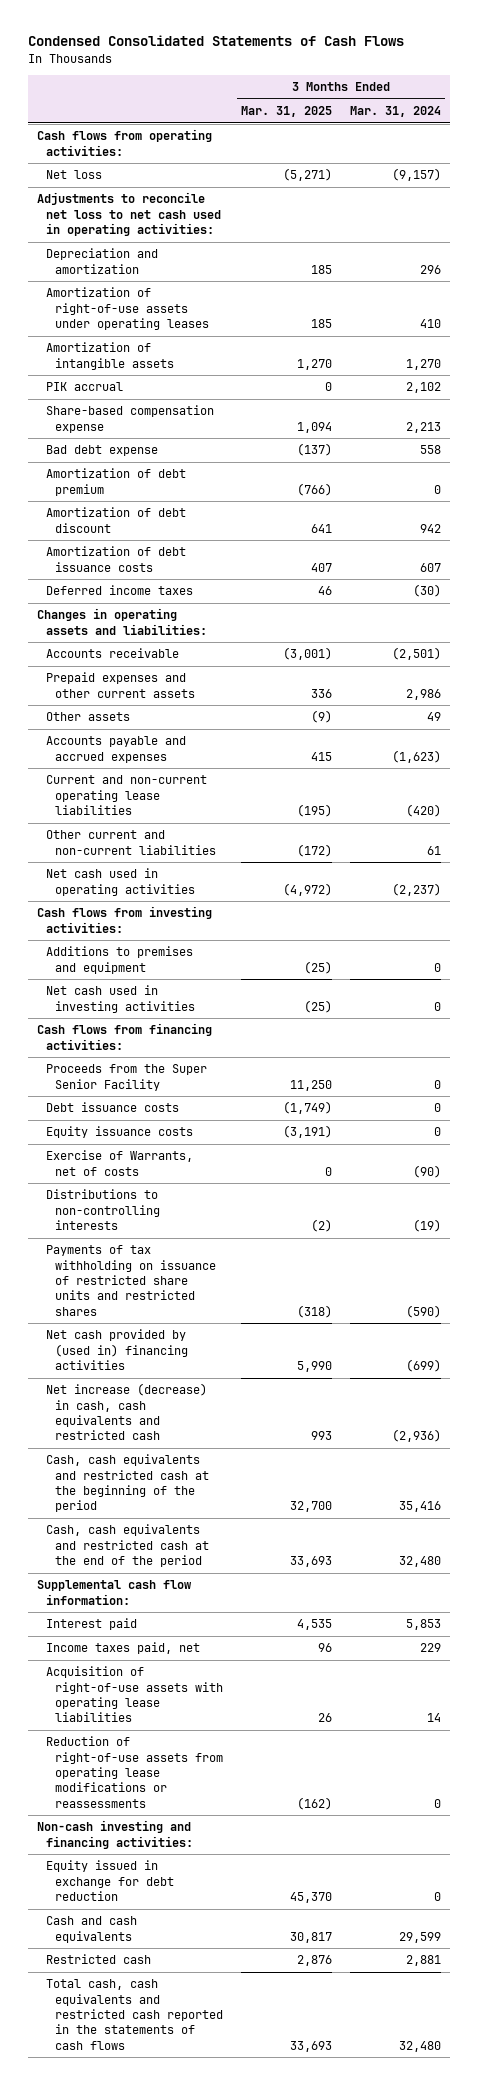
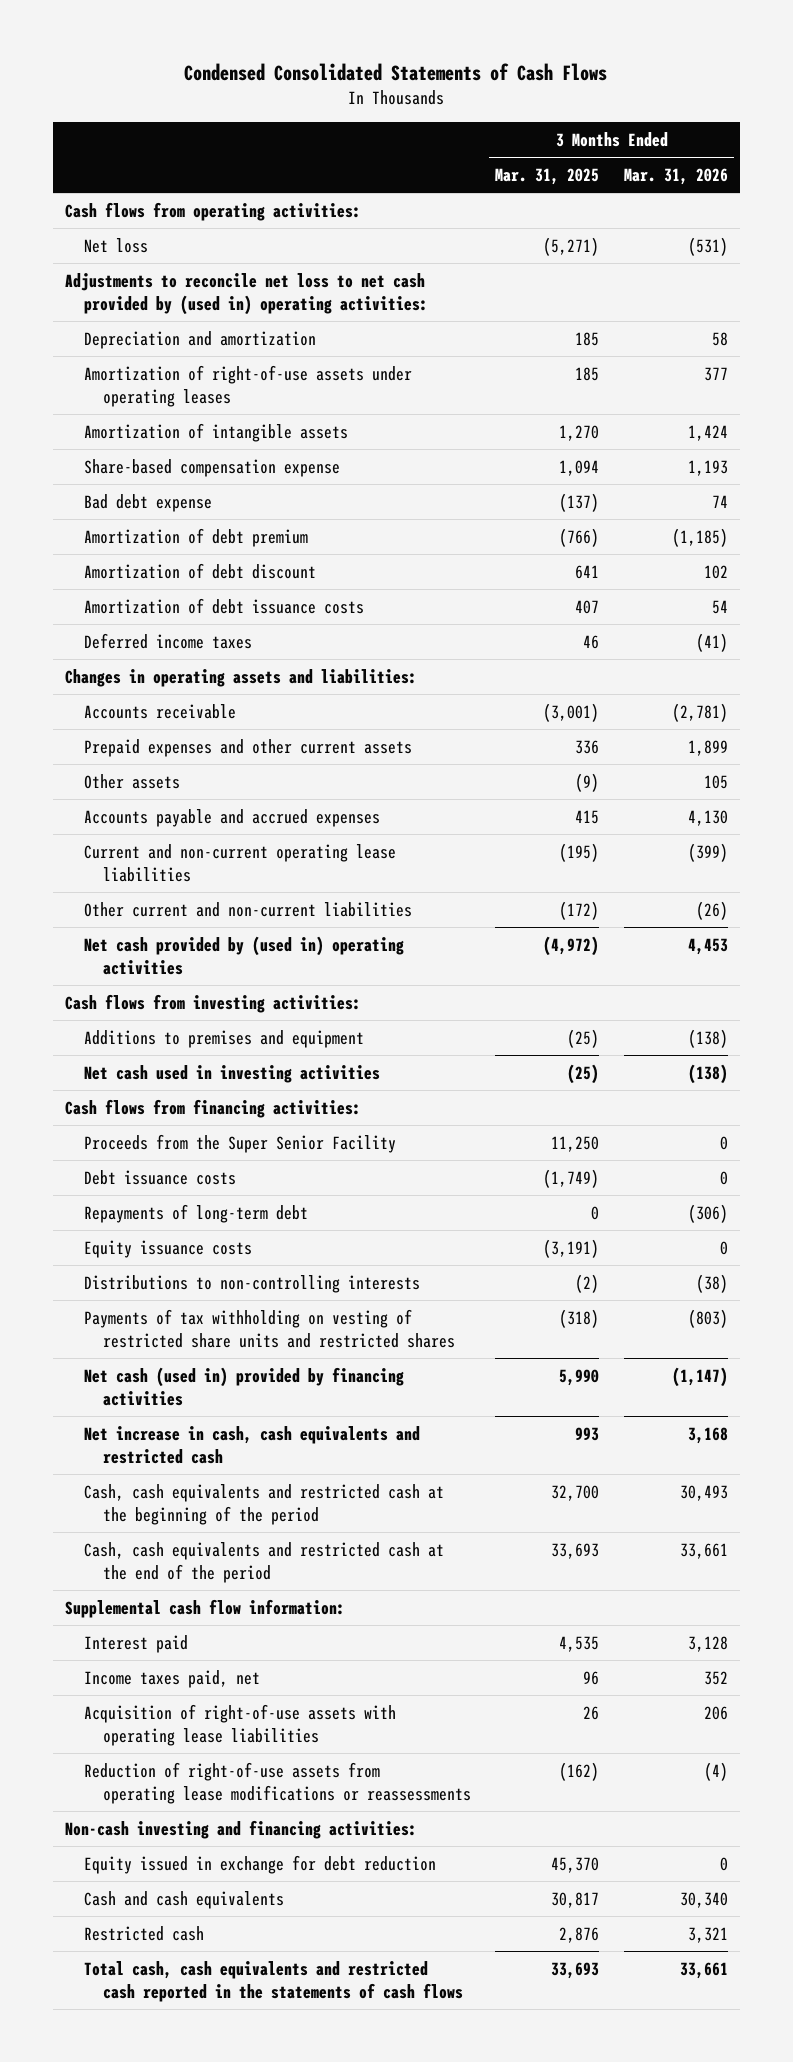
[349,106,441,118] Mar. 31, 2024 -> none
none -> [624,167,729,185] Mar. 31, 2026
[36,192,221,237] Adjustments to reconcile net loss to net cash used in operating activities: -> [64,272,428,315] Adjustments to reconcile net loss to net cash provided by (used in) operating activities:
[45,382,123,392] PIK accrual -> none
[45,868,196,896] Net cash used in operating activities -> [83,935,404,975] Net cash provided by (used in) operating activities
none -> [83,1203,308,1223] Repayments of long-term debt
[45,1150,193,1176] Exercise of Warrants, net of costs -> none
[45,1245,217,1316] Payments of tax withholding on issuance of restricted share units and restricted shares -> [83,1308,455,1348] Payments of tax withholding on vesting of restricted share units and restricted shares
[45,1329,189,1371] Net cash provided by (used in) financing activities -> [83,1366,404,1406] Net cash (used in) provided by financing activities
[45,1383,207,1441] Net increase (decrease) in cash, cash equivalents and restricted cash -> [83,1425,420,1464] Net increase in cash, cash equivalents and restricted cash

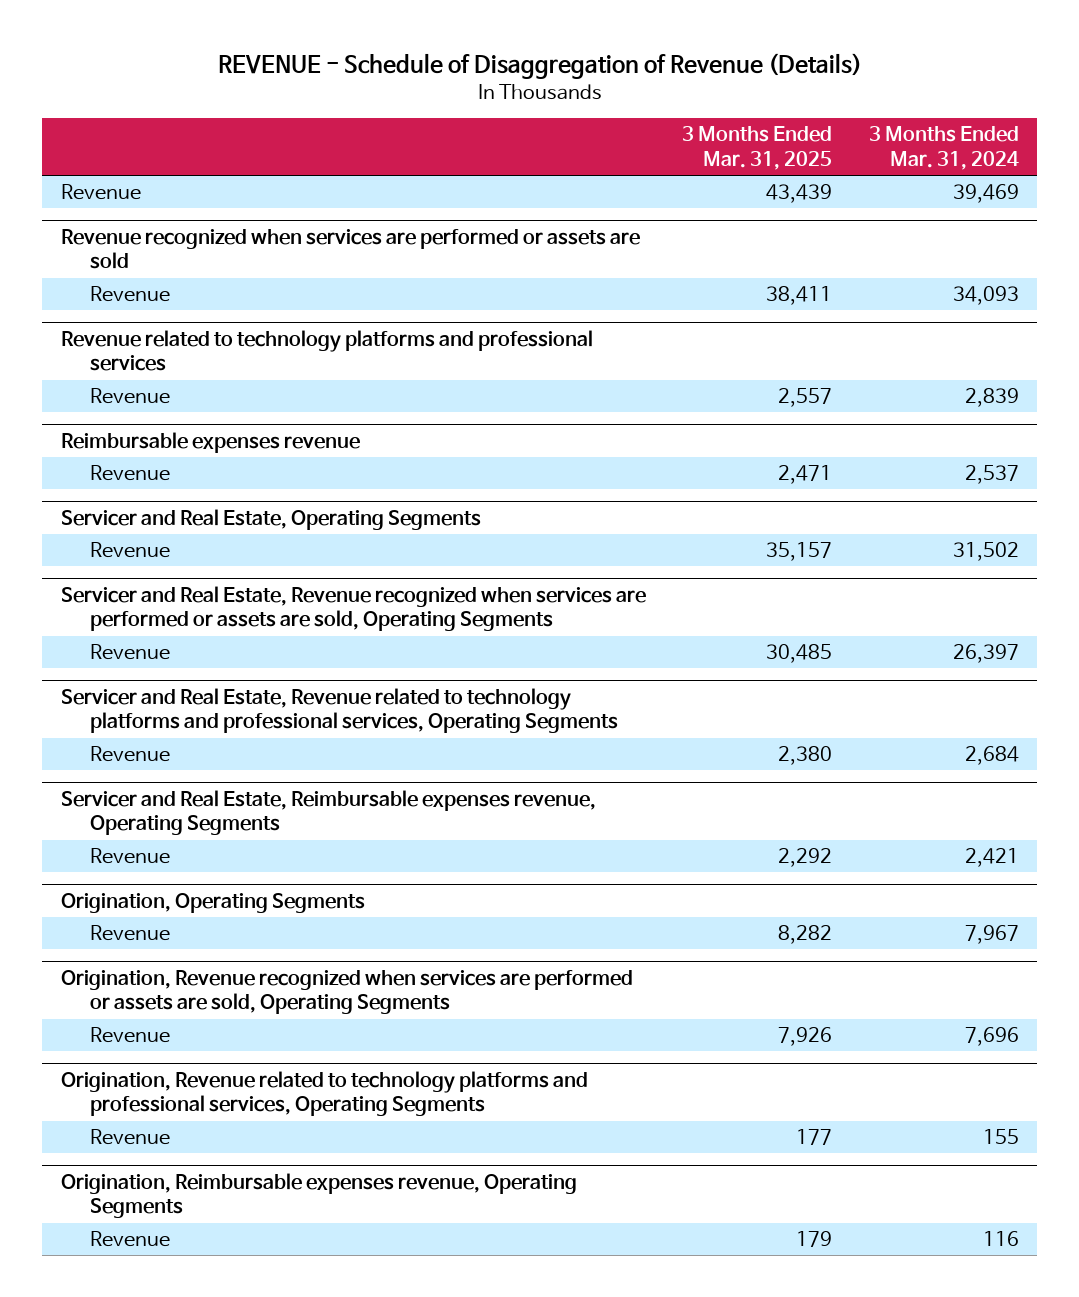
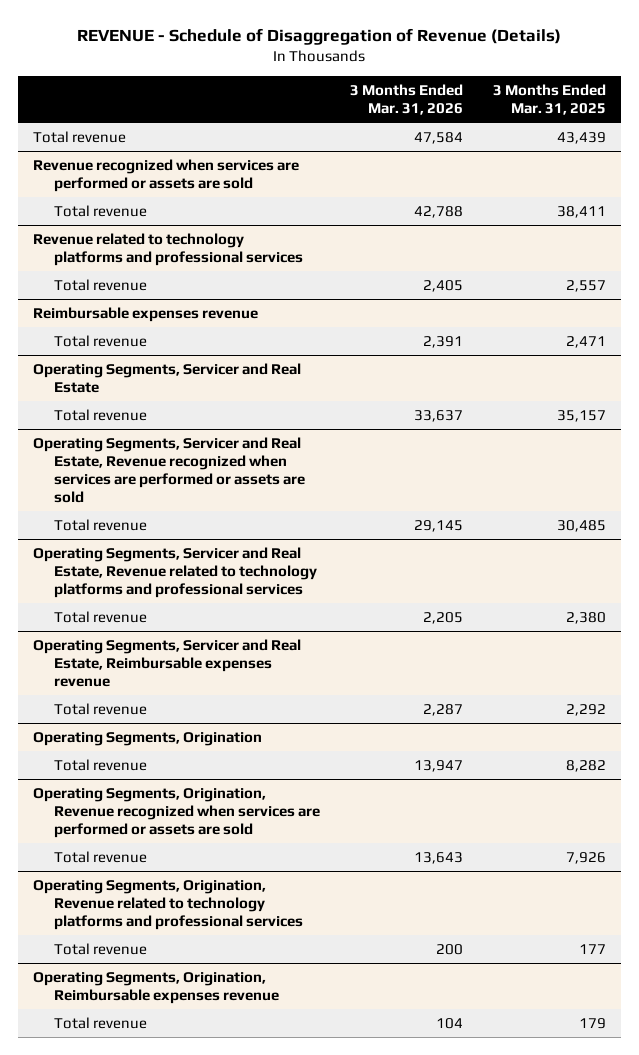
[868,126,1019,170] 3 Months Ended Mar. 31, 2024 -> none
none -> [350,84,464,116] 3 Months Ended Mar. 31, 2026
[60,184,141,201] Revenue -> [32,130,126,143] Total revenue
[89,286,170,303] Revenue -> [54,204,148,217] Total revenue
[89,388,170,405] Revenue -> [54,278,148,291] Total revenue
[89,465,170,482] Revenue -> [54,334,148,347] Total revenue
[60,508,481,530] Servicer and Real Estate, Operating Segments -> [32,362,301,393] Operating Segments, Servicer and Real Estate
[89,542,170,559] Revenue -> [54,408,148,421] Total revenue
[60,585,646,632] Servicer and Real Estate, Revenue recognized when services are performed or assets are sold, Operating Segments -> [32,436,306,504] Operating Segments, Servicer and Real Estate, Revenue recognized when services are performed or assets are sold
[89,644,170,661] Revenue -> [54,518,148,531] Total revenue
[60,687,618,734] Servicer and Real Estate, Revenue related to technology platforms and professional services, Operating Segments -> [32,546,318,598] Operating Segments, Servicer and Real Estate, Revenue related to technology platforms and professional services
[89,746,170,763] Revenue -> [54,610,148,623] Total revenue
[60,789,596,836] Servicer and Real Estate, Reimbursable expenses revenue, Operating Segments -> [32,638,301,687] Operating Segments, Servicer and Real Estate, Reimbursable expenses revenue
[89,848,170,865] Revenue -> [54,702,148,715] Total revenue
[60,892,365,913] Origination, Operating Segments -> [32,731,262,746] Operating Segments, Origination
[89,925,170,942] Revenue -> [54,758,148,771] Total revenue
[60,969,633,1015] Origination, Revenue recognized when services are performed or assets are sold, Operating Segments -> [32,787,321,838] Operating Segments, Origination, Revenue recognized when services are performed or assets are sold
[89,1027,170,1044] Revenue -> [54,850,148,863] Total revenue
[60,1070,588,1117] Origination, Revenue related to technology platforms and professional services, Operating Segments -> [32,879,304,930] Operating Segments, Origination, Revenue related to technology platforms and professional services
[89,1129,170,1146] Revenue -> [54,942,148,955] Total revenue
[60,1172,577,1219] Origination, Reimbursable expenses revenue, Operating Segments -> [32,971,280,1004] Operating Segments, Origination, Reimbursable expenses revenue
[89,1231,170,1248] Revenue -> [54,1016,148,1029] Total revenue

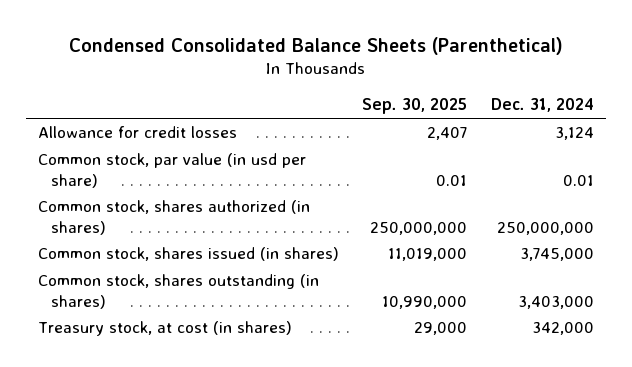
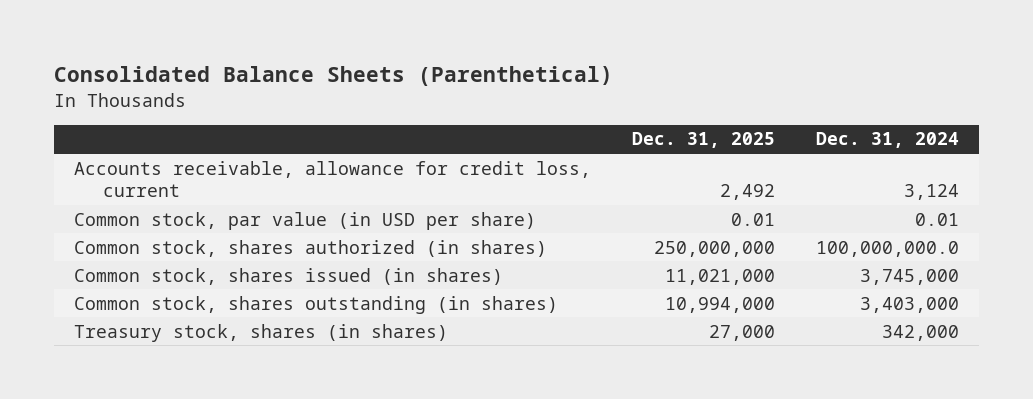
[68,36,563,55] Condensed Consolidated Balance Sheets (Parenthetical) -> [53,65,613,86] Consolidated Balance Sheets (Parenthetical)
[362,98,468,115] Sep. 30, 2025 -> none
none -> [632,132,776,149] Dec. 31, 2025
[37,126,237,139] Allowance for credit losses -> [74,160,592,197] Accounts receivable, allowance for credit loss, current
[37,153,306,188] Common stock, par value (in usd per share) -> [74,211,537,230] Common stock, par value (in USD per share)
[497,221,595,235] 250,000,000 -> [816,240,960,257] 100,000,000.0
[37,321,292,337] Treasury stock, at cost (in shares) -> [74,323,449,342] Treasury stock, shares (in shares)

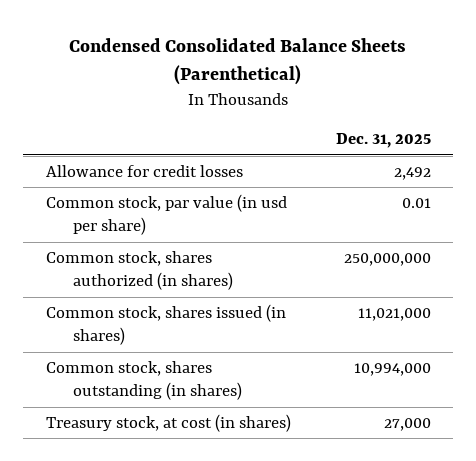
[53,65,613,86] Consolidated Balance Sheets (Parenthetical) -> [69,37,407,86] Condensed Consolidated Balance Sheets (Parenthetical)
[816,132,960,149] Dec. 31, 2024 -> none
[74,160,592,197] Accounts receivable, allowance for credit loss, current -> [45,164,243,177] Allowance for credit losses
[74,211,537,230] Common stock, par value (in USD per share) -> [45,193,287,236] Common stock, par value (in usd per share)
[74,323,449,342] Treasury stock, shares (in shares) -> [45,413,291,432] Treasury stock, at cost (in shares)

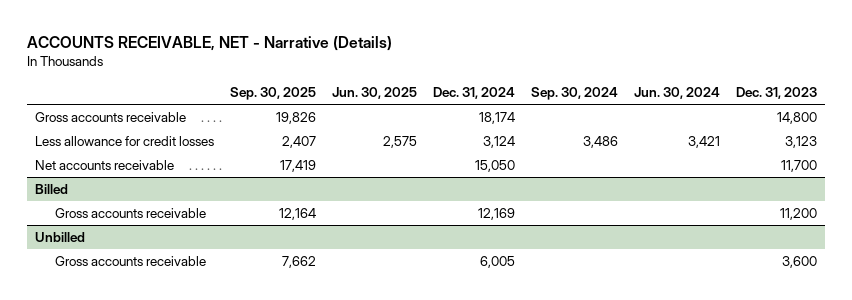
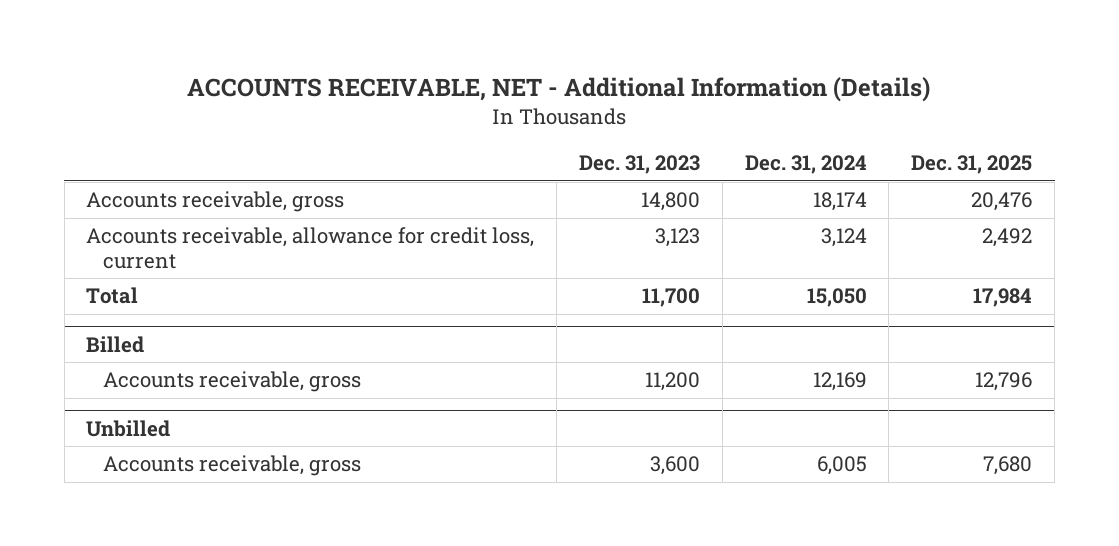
[27,36,393,52] ACCOUNTS RECEIVABLE, NET - Narrative (Details) -> [187,77,931,103] ACCOUNTS RECEIVABLE, NET - Additional Information (Details)
[230,87,317,101] Sep. 30, 2025 -> none
[332,87,418,100] Jun. 30, 2025 -> none
[530,87,618,101] Sep. 30, 2024 -> none
[633,87,720,100] Jun. 30, 2024 -> none
none -> [911,155,1033,175] Dec. 31, 2025
[35,112,187,123] Gross accounts receivable -> [86,191,345,213] Accounts receivable, gross
[35,136,215,147] Less allowance for credit losses -> [86,227,535,269] Accounts receivable, allowance for credit loss, current
[35,160,175,171] Net accounts receivable -> [86,287,139,305] Total
[54,208,206,219] Gross accounts receivable -> [102,371,361,393] Accounts receivable, gross
[54,256,206,267] Gross accounts receivable -> [102,455,361,477] Accounts receivable, gross

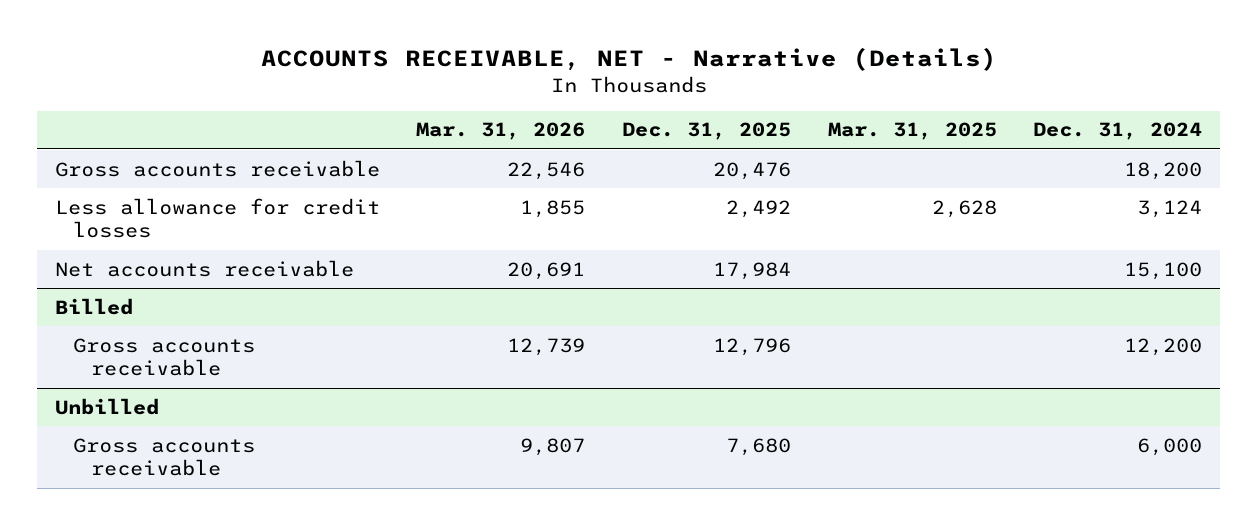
[187,77,931,103] ACCOUNTS RECEIVABLE, NET - Additional Information (Details) -> [260,47,997,72] ACCOUNTS RECEIVABLE, NET - Narrative (Details)
[579,155,701,175] Dec. 31, 2023 -> none
none -> [416,122,586,141] Mar. 31, 2026
none -> [827,122,997,141] Mar. 31, 2025
[86,287,139,305] Total -> none
[86,191,345,213] Accounts receivable, gross -> [54,159,380,177] Gross accounts receivable
[812,192,867,212] 18,174 -> [1124,161,1203,180] 18,200
[86,227,535,269] Accounts receivable, allowance for credit loss, current -> [54,197,380,239] Less allowance for credit losses
none -> [54,259,354,277] Net accounts receivable
[102,371,361,393] Accounts receivable, gross -> [72,337,255,377] Gross accounts receivable
[812,372,867,392] 12,169 -> [1124,337,1203,356] 12,200
[102,455,361,477] Accounts receivable, gross -> [72,437,255,477] Gross accounts receivable
[816,456,867,476] 6,005 -> [1137,437,1203,456] 6,000

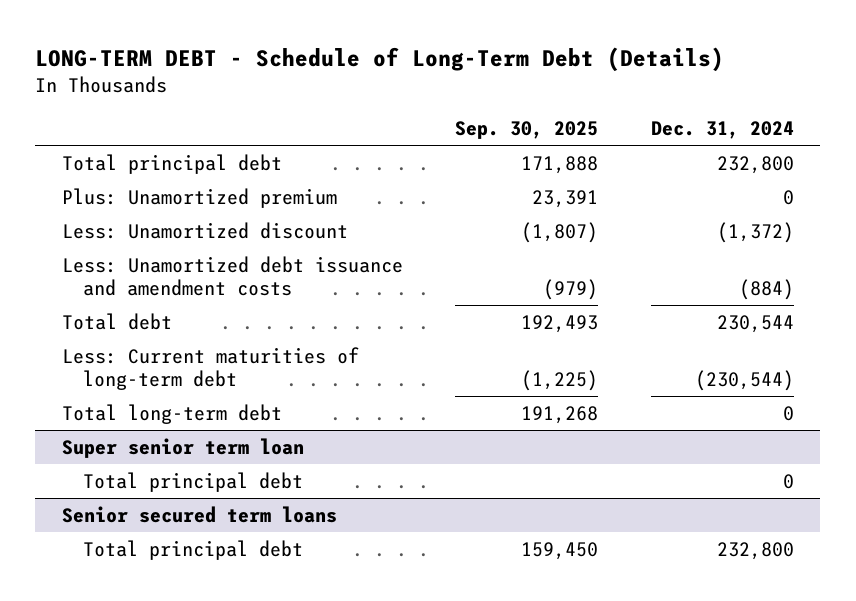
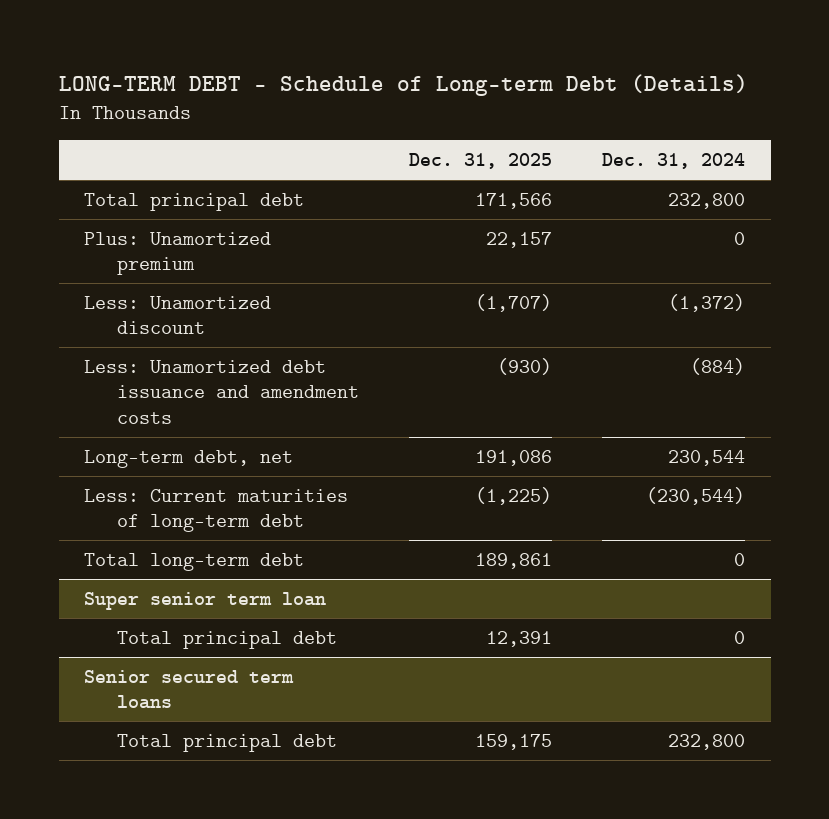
[35,46,725,72] LONG-TERM DEBT - Schedule of Long-Term Debt (Details) -> [58,74,748,97] LONG-TERM DEBT - Schedule of Long-term Debt (Details)
[455,121,599,140] Sep. 30, 2025 -> none
none -> [409,153,553,170] Dec. 31, 2025
[61,312,172,330] Total debt -> [83,449,293,468] Long-term debt, net

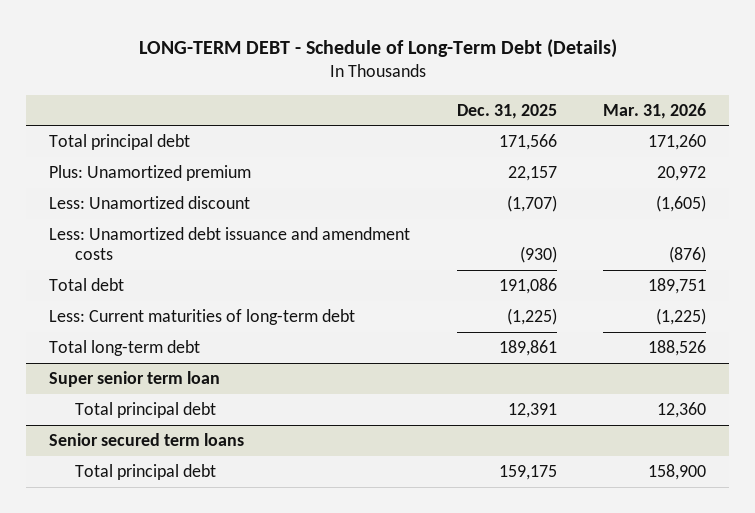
[58,74,748,97] LONG-TERM DEBT - Schedule of Long-term Debt (Details) -> [138,38,617,58] LONG-TERM DEBT - Schedule of Long-Term Debt (Details)
[602,153,746,170] Dec. 31, 2024 -> none
none -> [602,102,706,119] Mar. 31, 2026
[83,449,293,468] Long-term debt, net -> [49,277,125,291] Total debt

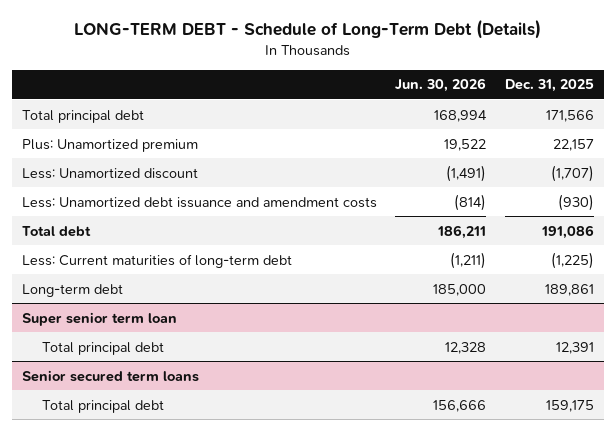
[602,102,706,119] Mar. 31, 2026 -> none
none -> [395,78,487,93] Jun. 30, 2026
[49,339,201,356] Total long-term debt -> [21,283,123,297] Long-term debt

